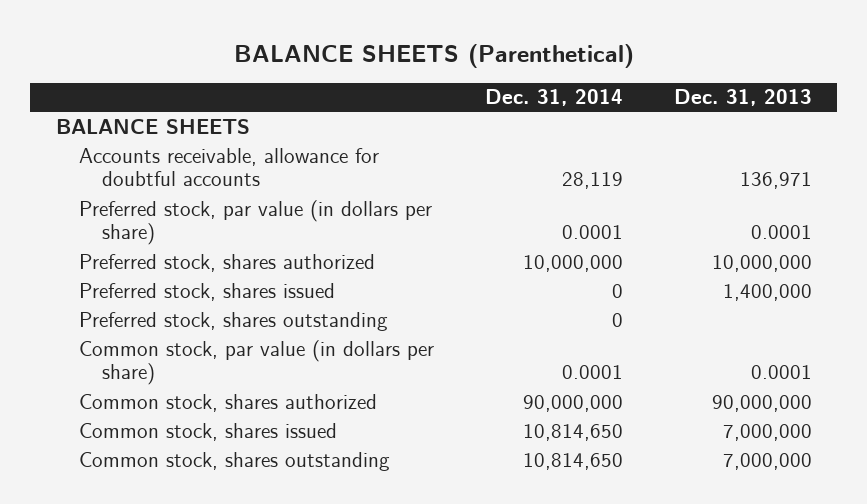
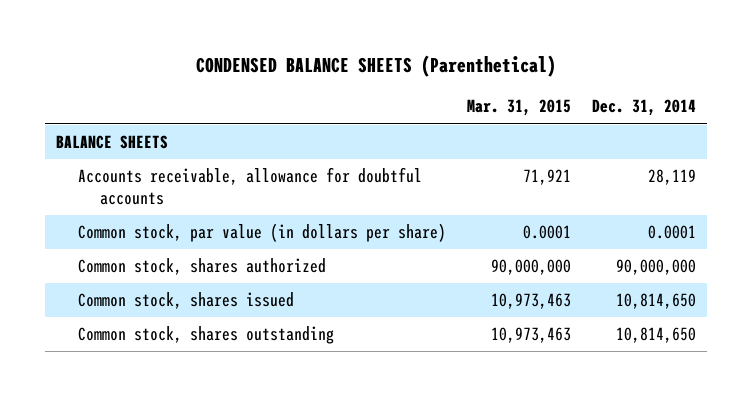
[233,43,634,68] BALANCE SHEETS (Parenthetical) -> [195,54,556,77] CONDENSED BALANCE SHEETS (Parenthetical)
[673,89,812,107] Dec. 31, 2013 -> none
none -> [467,99,572,117] Mar. 31, 2015
[78,199,432,246] Preferred stock, par value (in dollars per share) -> none
[78,253,375,272] Preferred stock, shares authorized -> none
[78,282,335,301] Preferred stock, shares issued -> none
[78,311,388,331] Preferred stock, shares outstanding -> none

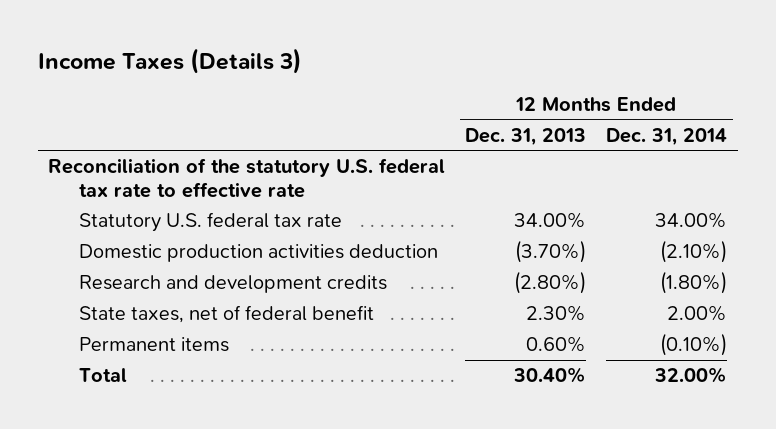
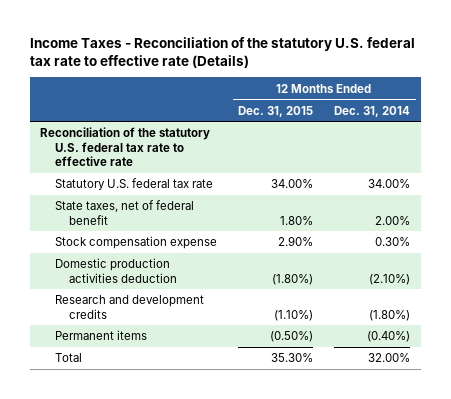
[38,48,303,75] Income Taxes (Details 3) -> [29,36,415,68] Income Taxes - Reconciliation of the statutory U.S. federal tax rate to effective rate (Details)
[465,127,587,146] Dec. 31, 2013 -> none
none -> [237,105,313,117] Dec. 31, 2015
[78,305,374,324] State taxes, net of federal benefit -> [54,200,194,225] State taxes, net of federal benefit
none -> [54,236,217,250] Stock compensation expense
[660,333,728,357] (0.10%) -> [367,331,411,343] (0.40%)

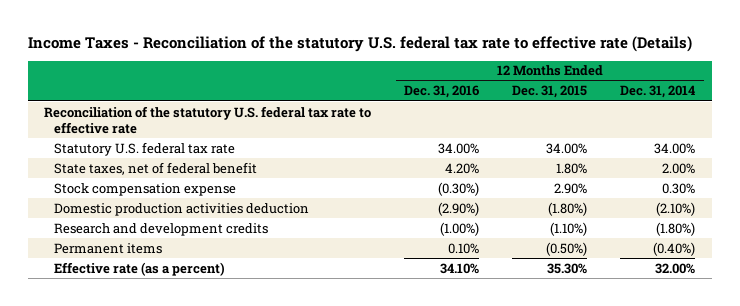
none -> [404,85,480,99] Dec. 31, 2016
[54,353,82,363] Total -> [53,261,225,276] Effective rate (as a percent)

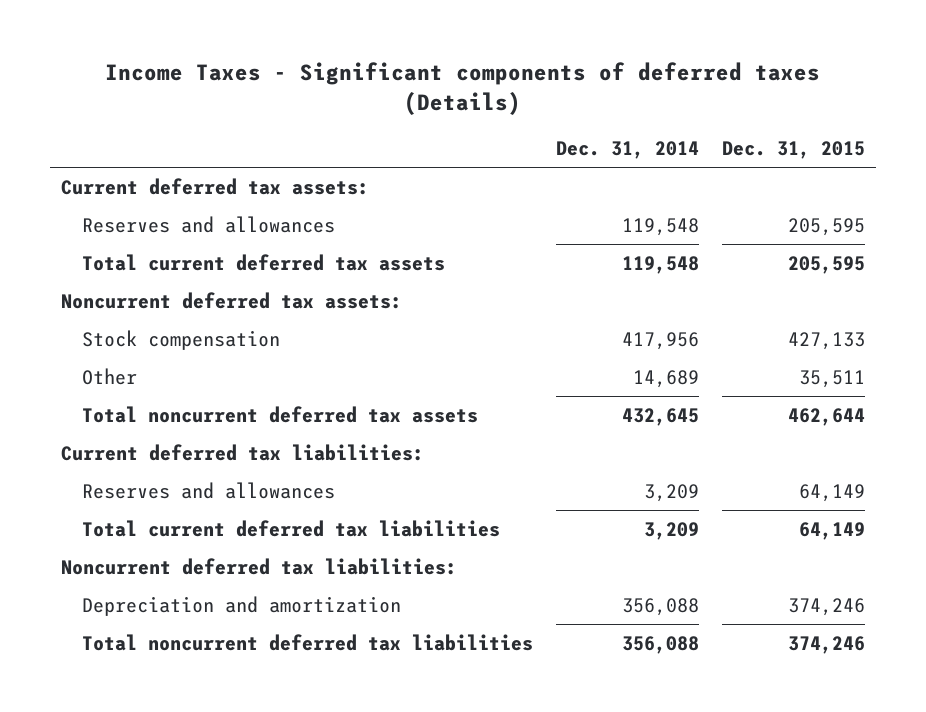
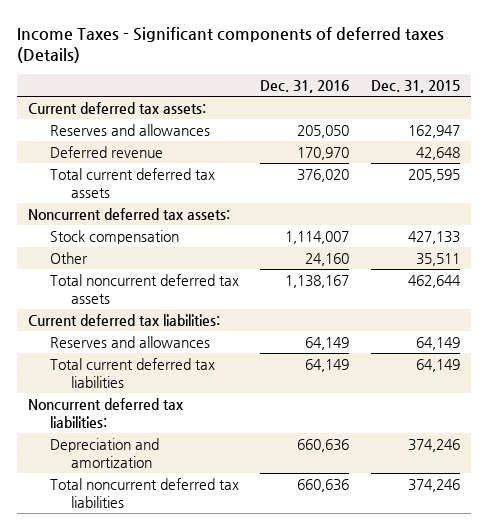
[555,140,699,159] Dec. 31, 2014 -> none
none -> [260,80,350,94] Dec. 31, 2016
[787,217,865,236] 205,595 -> [407,124,460,138] 162,947
none -> [49,145,163,158] Deferred revenue

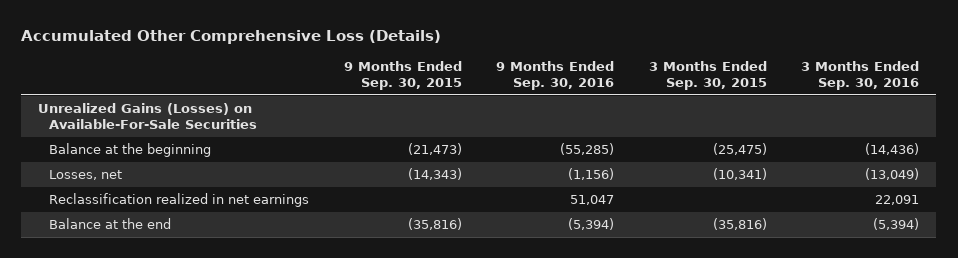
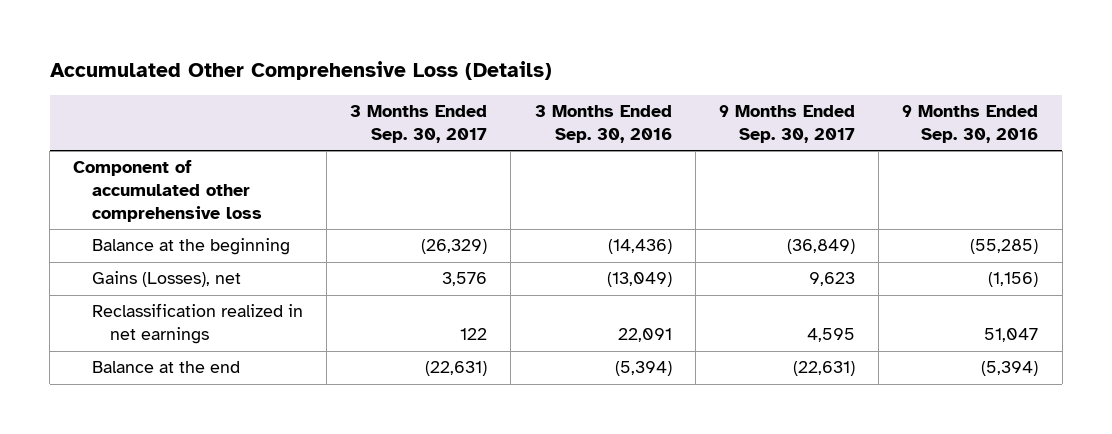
[343,60,462,90] 9 Months Ended Sep. 30, 2015 -> none
[648,60,767,90] 3 Months Ended Sep. 30, 2015 -> none
none -> [350,105,488,144] 3 Months Ended Sep. 30, 2017
none -> [718,105,855,144] 9 Months Ended Sep. 30, 2017
[38,102,258,130] Unrealized Gains (Losses) on Available-For-Sale Securities -> [73,160,262,223] Component of accumulated other comprehensive loss
[49,169,123,180] Losses, net -> [91,271,241,288] Gains (Losses), net

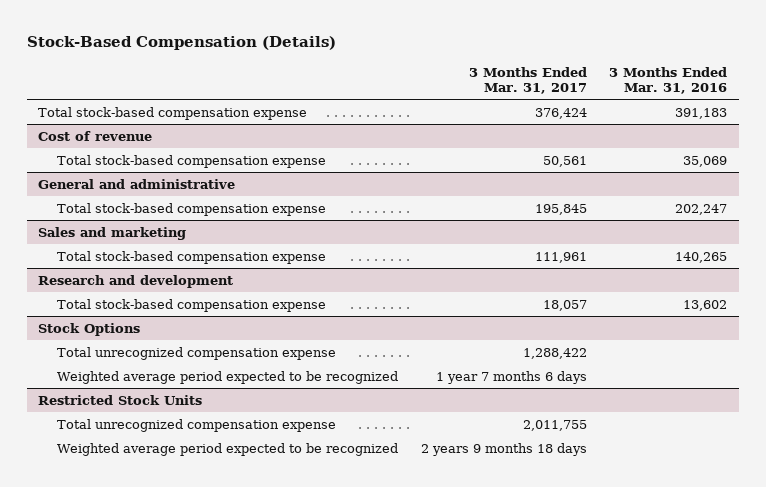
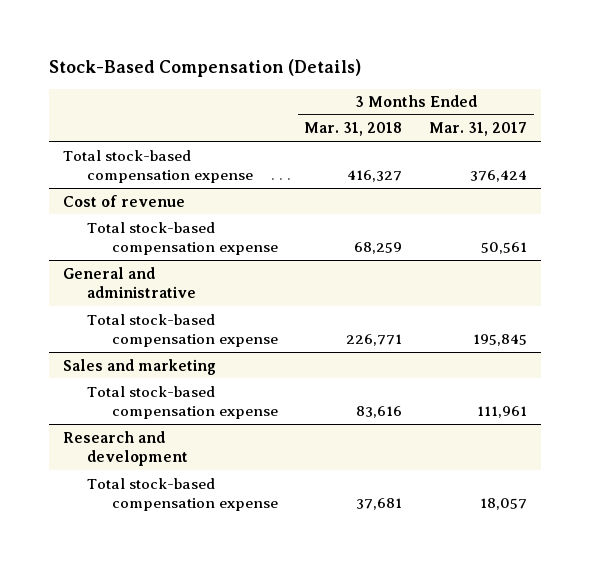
[609,66,728,94] 3 Months Ended Mar. 31, 2016 -> none
none -> [304,122,403,137] Mar. 31, 2018
[38,322,141,336] Stock Options -> none
[57,346,337,360] Total unrecognized compensation expense -> none
[57,370,399,384] Weighted average period expected to be recognized -> none
[38,394,203,405] Restricted Stock Units -> none
[57,418,337,432] Total unrecognized compensation expense -> none
[57,442,399,456] Weighted average period expected to be recognized -> none

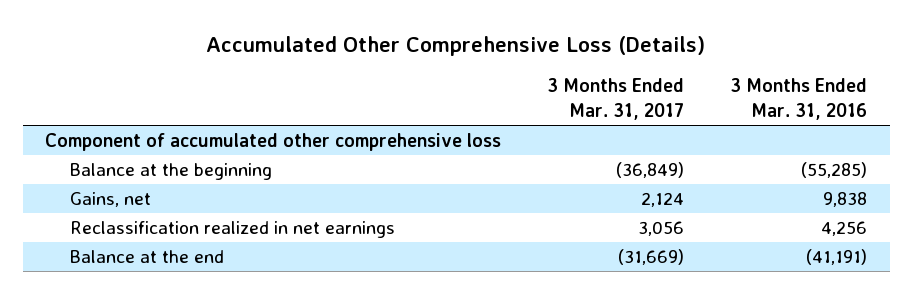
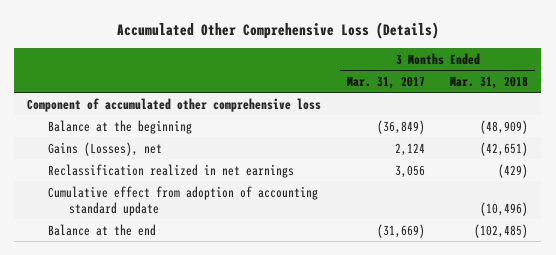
[730,78,868,120] 3 Months Ended Mar. 31, 2016 -> none
none -> [450,76,529,90] Mar. 31, 2018
[70,192,152,208] Gains, net -> [48,141,163,156] Gains (Losses), net
none -> [48,185,319,216] Cumulative effect from adoption of accounting standard update

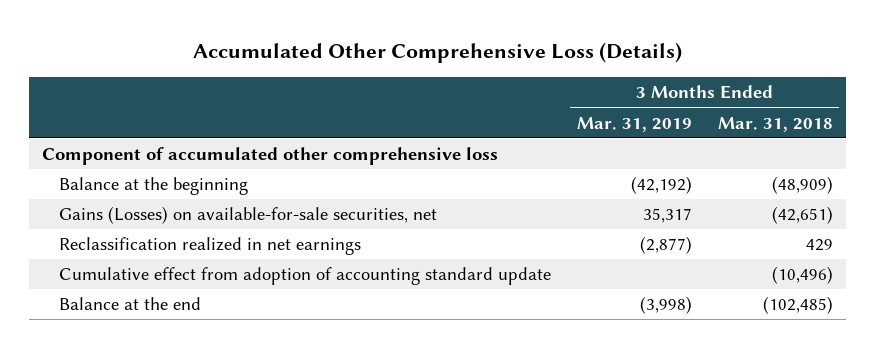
[346,76,425,90] Mar. 31, 2017 -> none
none -> [576,116,692,132] Mar. 31, 2019
[48,141,163,156] Gains (Losses), net -> [58,206,437,225] Gains (Losses) on available-for-sale securities, net
[498,163,529,178] (429) -> [805,239,833,252] 429

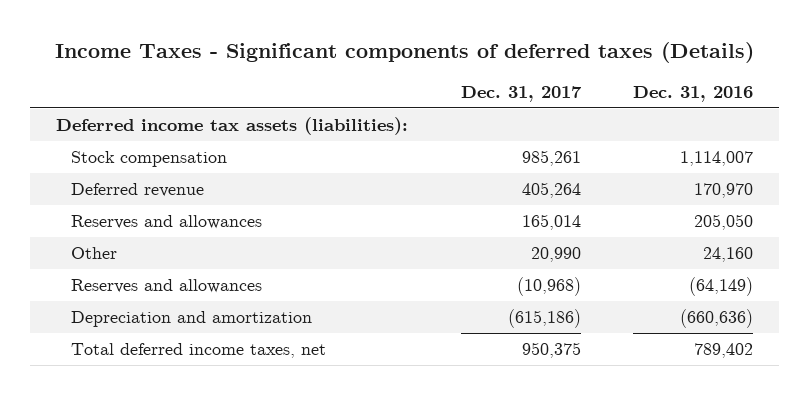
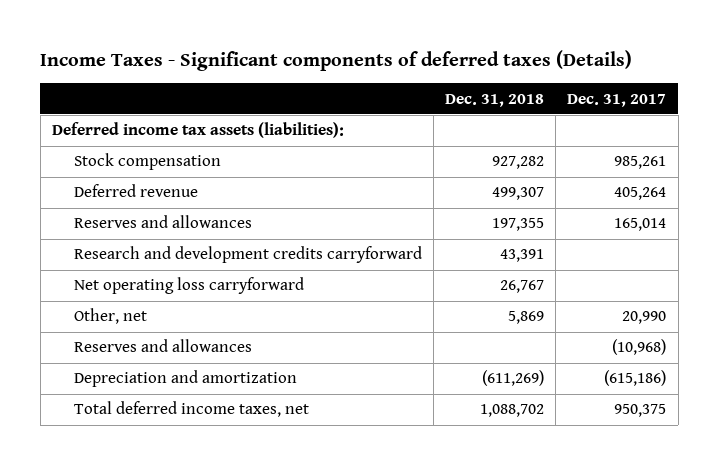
[633,86,754,103] Dec. 31, 2016 -> none
none -> [445,93,545,107] Dec. 31, 2018
none -> [74,246,423,264] Research and development credits carryforward
none -> [74,277,305,295] Net operating loss carryforward
[70,247,117,260] Other -> [74,308,148,325] Other, net

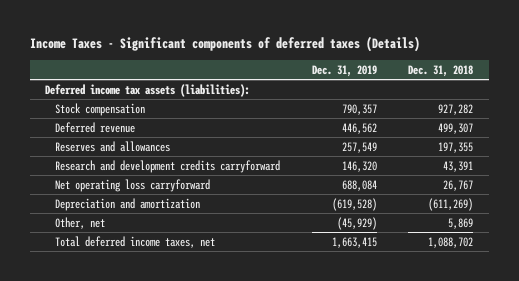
[567,93,667,107] Dec. 31, 2017 -> none
none -> [311,64,377,77] Dec. 31, 2019
[74,339,253,353] Reserves and allowances -> none
[74,308,148,325] Other, net -> [55,216,106,229] Other, net

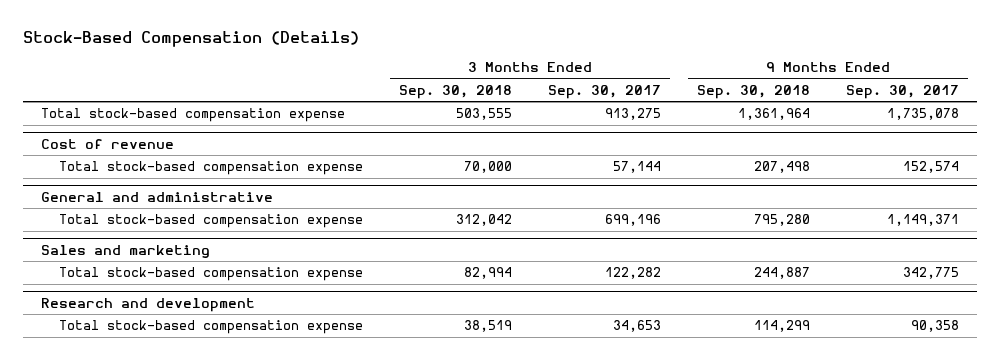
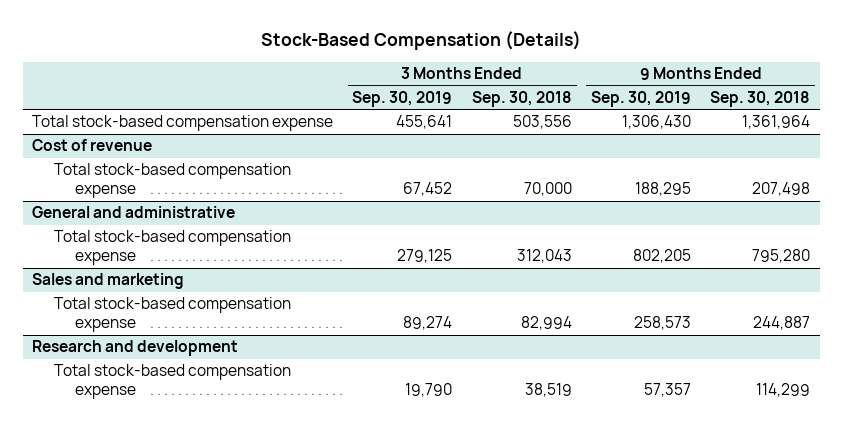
[547,84,661,99] Sep. 30, 2017 -> none
[846,84,960,99] Sep. 30, 2017 -> none
none -> [352,90,453,107] Sep. 30, 2019
none -> [590,90,691,107] Sep. 30, 2019
[455,108,512,121] 503,555 -> [512,115,572,130] 503,556
[455,214,512,227] 312,042 -> [516,249,572,264] 312,043

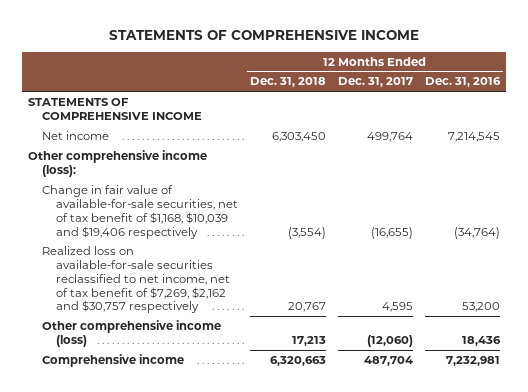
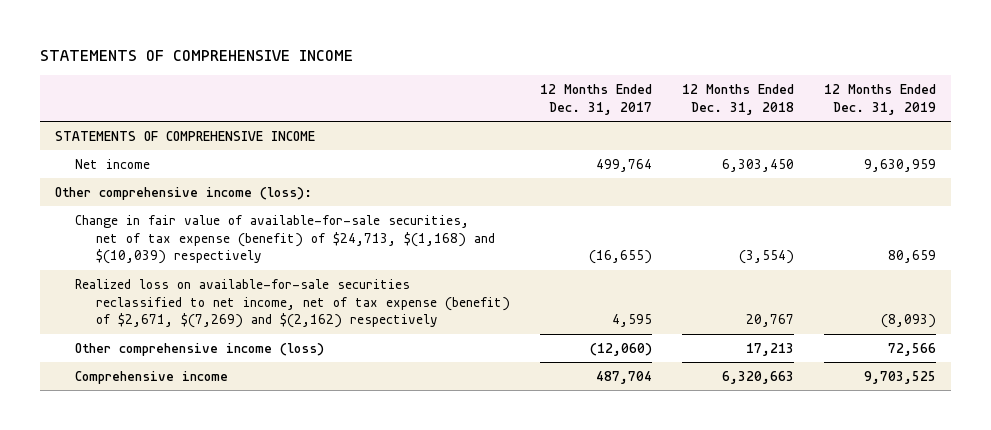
[424,77,501,88] Dec. 31, 2016 -> none
none -> [823,84,936,115] 12 Months Ended Dec. 31, 2019
[41,184,238,239] Change in fair value of available-for-sale securities, net of tax benefit of $1,168, $10,039 and $19,406 respectively -> [75,214,495,265] Change in fair value of available-for-sale securities, net of tax expense (benefit) of $24,713, $(1,168) and $(10,039) respectively
[41,245,230,314] Realized loss on available-for-sale securities reclassified to net income, net of tax benefit of $7,269, $2,162 and $30,757 respectively -> [75,278,510,329] Realized loss on available-for-sale securities reclassified to net income, net of tax expense (benefit) of $2,671, $(7,269) and $(2,162) respectively

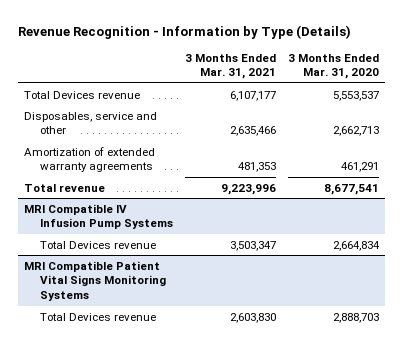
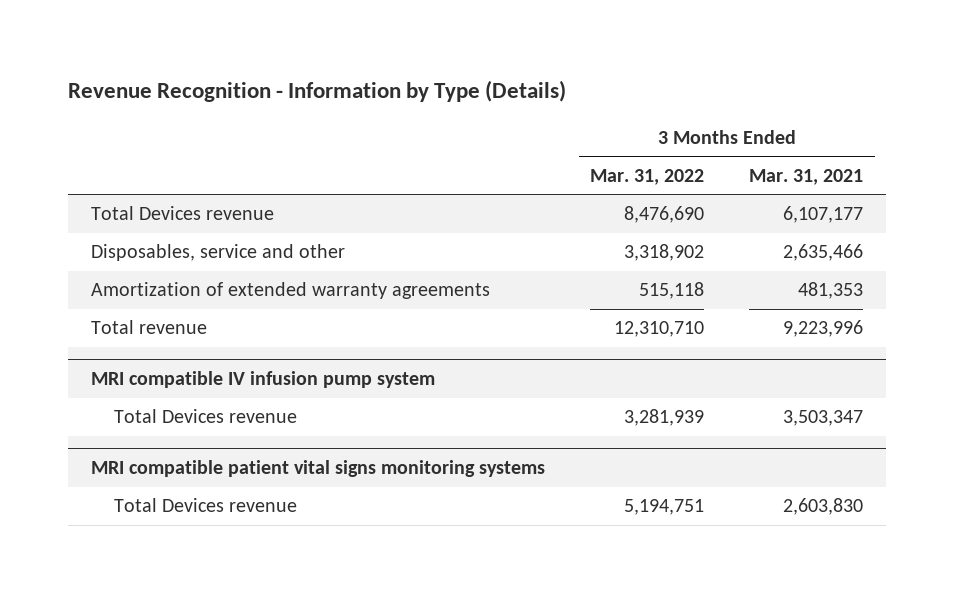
[288,53,380,80] 3 Months Ended Mar. 31, 2020 -> none
none -> [589,168,704,185] Mar. 31, 2022
[23,203,174,230] MRI Compatible IV Infusion Pump Systems -> [90,371,435,389] MRI compatible IV infusion pump system
[23,260,167,301] MRI Compatible Patient Vital Signs Monitoring Systems -> [90,460,545,478] MRI compatible patient vital signs monitoring systems

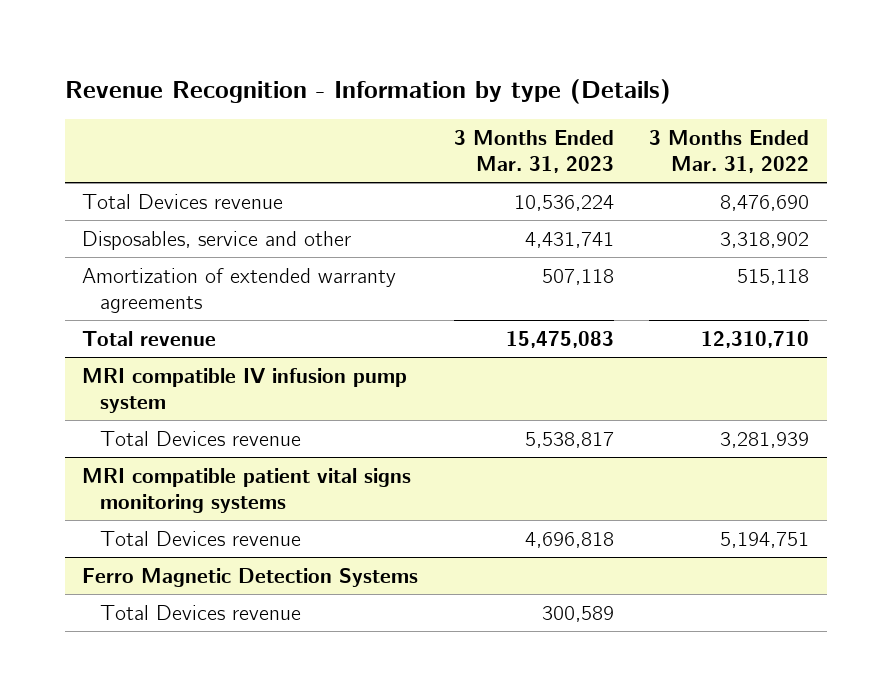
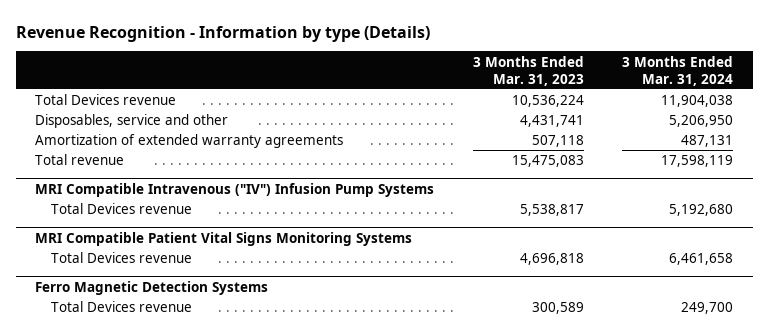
[648,129,809,173] 3 Months Ended Mar. 31, 2022 -> none
none -> [622,55,734,86] 3 Months Ended Mar. 31, 2024
[82,367,408,414] MRI compatible IV infusion pump system -> [35,182,435,197] MRI Compatible Intravenous ("IV") Infusion Pump Systems
[82,467,412,514] MRI compatible patient vital signs monitoring systems -> [35,231,413,246] MRI Compatible Patient Vital Signs Monitoring Systems

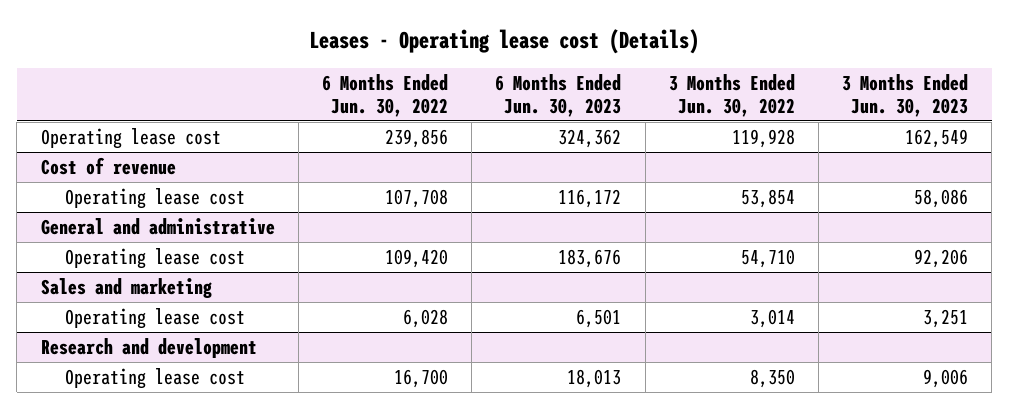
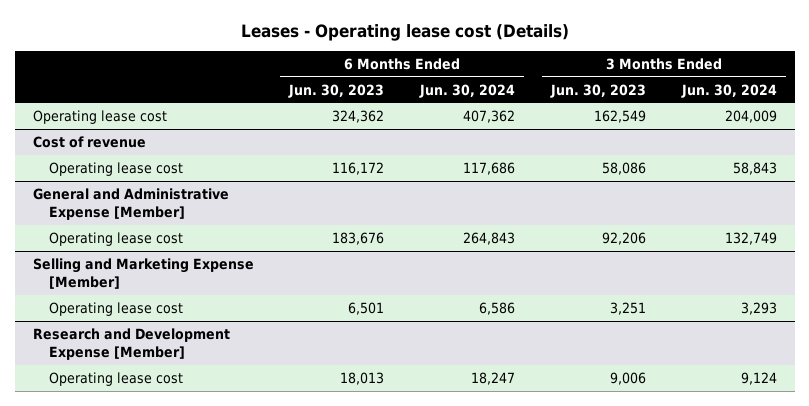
[322,73,449,118] 6 Months Ended Jun. 30, 2022 -> none
[668,73,795,118] 3 Months Ended Jun. 30, 2022 -> none
none -> [419,83,516,98] Jun. 30, 2024
none -> [680,83,777,98] Jun. 30, 2024
[40,217,275,235] General and administrative -> [32,188,229,220] General and Administrative Expense [Member]
[40,277,212,298] Sales and marketing -> [32,258,254,289] Selling and Marketing Expense [Member]
[40,337,257,358] Research and development -> [32,328,230,360] Research and Development Expense [Member]

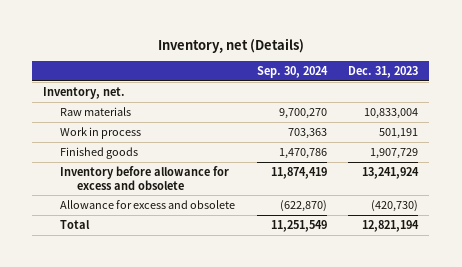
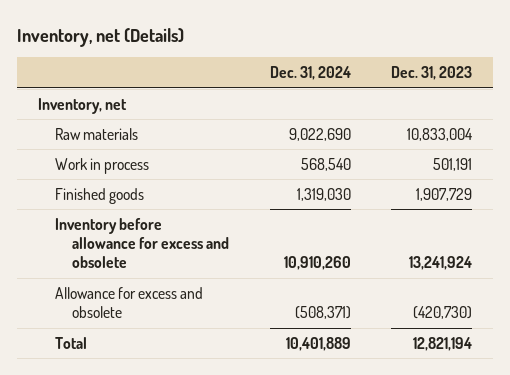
[256,65,328,78] Sep. 30, 2024 -> none
none -> [269,66,351,81] Dec. 31, 2024
[43,87,126,100] Inventory, net. -> [37,97,127,114] Inventory, net

